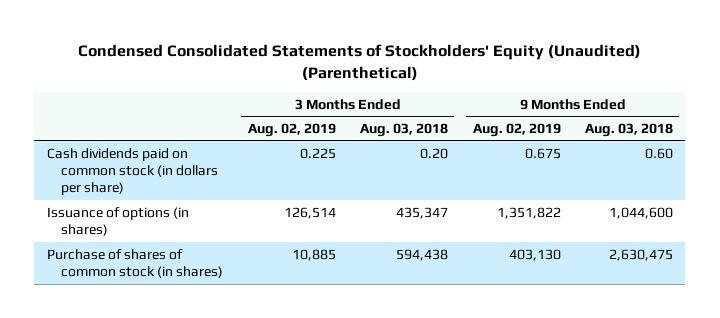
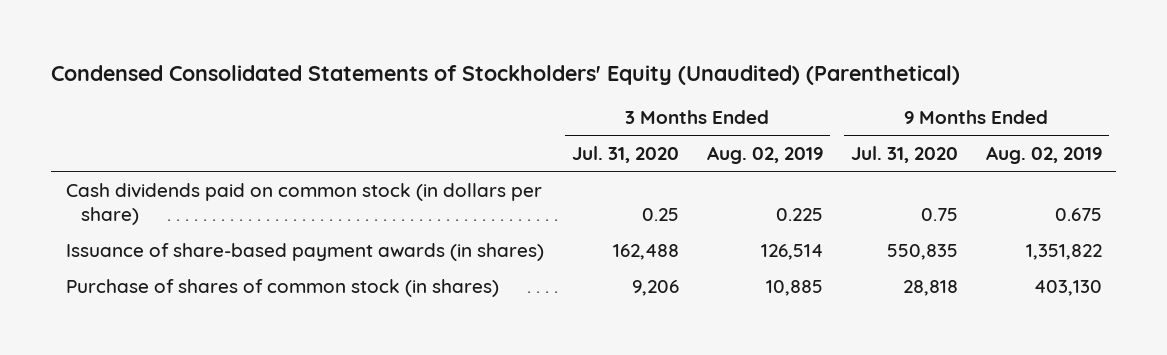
[360,122,449,137] Aug. 03, 2018 -> none
[585,122,674,137] Aug. 03, 2018 -> none
none -> [571,146,679,164] Jul. 31, 2020
none -> [850,146,958,164] Jul. 31, 2020
[46,206,189,237] Issuance of options (in shares) -> [65,242,544,261] Issuance of share-based payment awards (in shares)

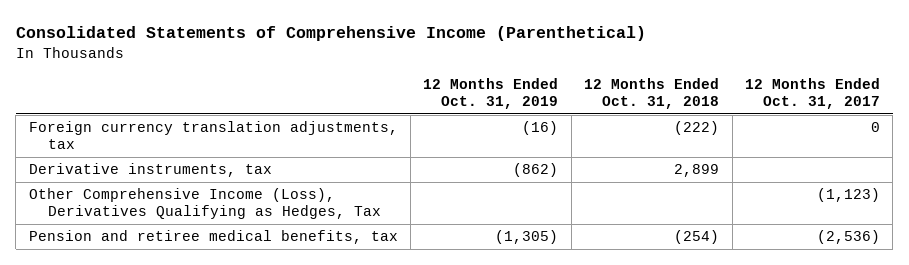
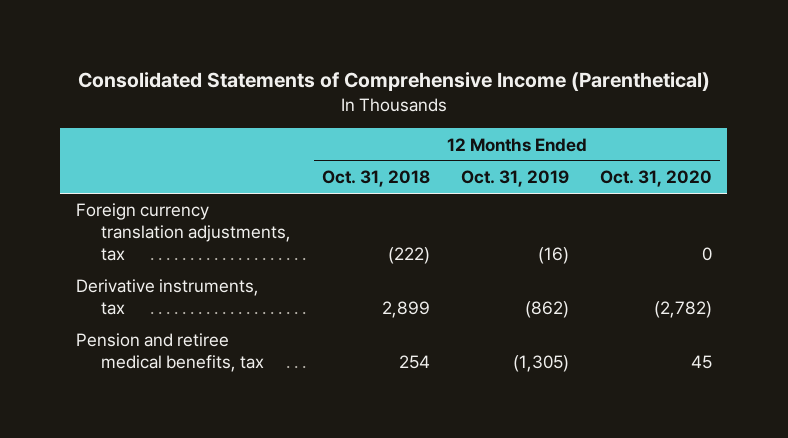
[744,78,880,110] 12 Months Ended Oct. 31, 2017 -> none
none -> [599,170,712,188] Oct. 31, 2020
[28,188,381,220] Other Comprehensive Income (Loss), Derivatives Qualifying as Hedges, Tax -> none
[674,230,720,245] (254) -> [398,355,430,370] 254

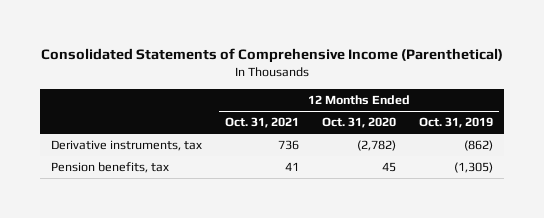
[321,170,430,188] Oct. 31, 2018 -> none
none -> [225,117,300,129] Oct. 31, 2021
[75,203,291,262] Foreign currency translation adjustments, tax -> none
[75,333,264,373] Pension and retiree medical benefits, tax -> [51,162,170,174] Pension benefits, tax

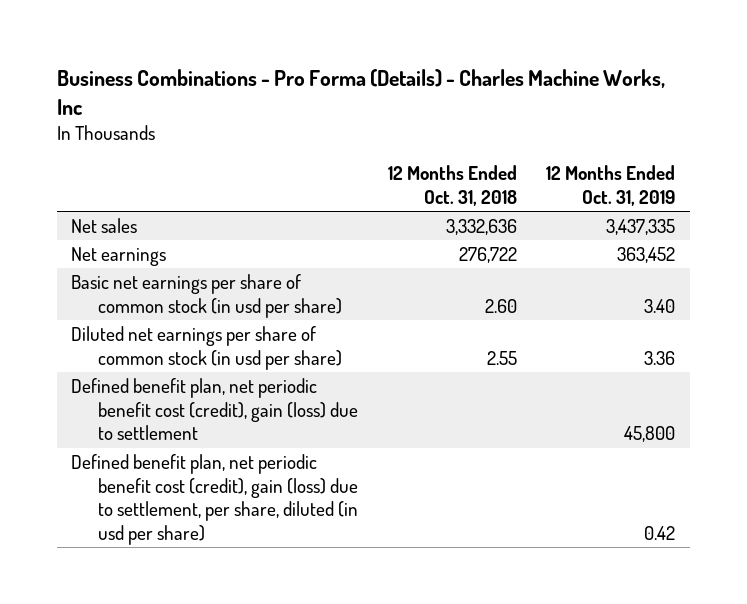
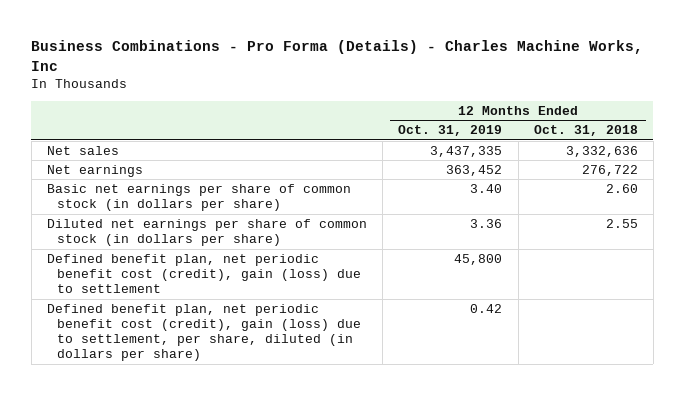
[71,274,343,318] Basic net earnings per share of common stock (in usd per share) -> [46,183,351,212] Basic net earnings per share of common stock (in dollars per share)
[71,326,343,370] Diluted net earnings per share of common stock (in usd per share) -> [46,218,367,247] Diluted net earnings per share of common stock (in dollars per share)
[71,454,359,546] Defined benefit plan, net periodic benefit cost (credit), gain (loss) due to settlement, per share, diluted (in usd per share) -> [46,303,361,362] Defined benefit plan, net periodic benefit cost (credit), gain (loss) due to settlement, per share, diluted (in dollars per share)

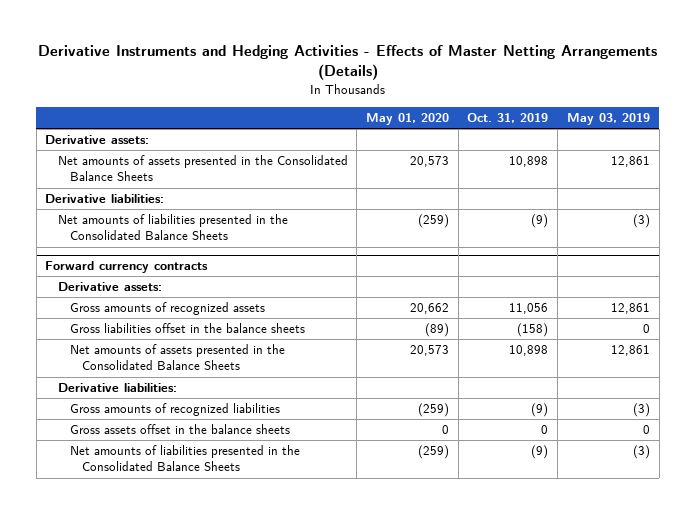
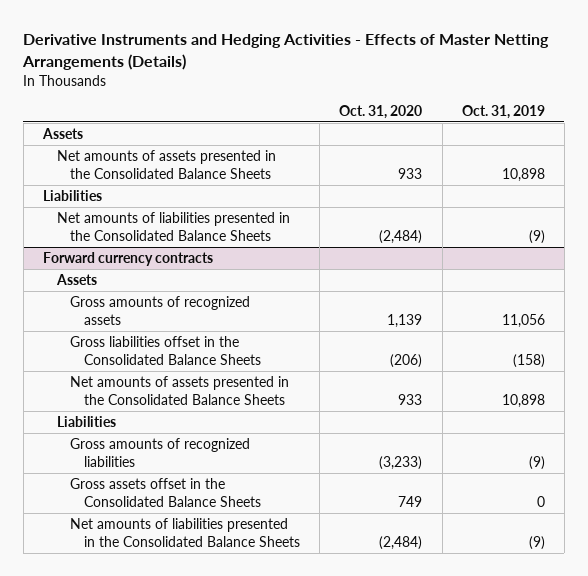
[365,112,449,125] May 01, 2020 -> none
[566,112,650,125] May 03, 2019 -> none
none -> [339,105,423,120] Oct. 31, 2020
[45,135,150,145] Derivative assets: -> [41,127,83,139] Assets
[45,194,165,204] Derivative liabilities: -> [42,189,102,201] Liabilities
[57,282,162,292] Derivative assets: -> [55,273,97,285] Assets
[69,323,305,334] Gross liabilities offset in the balance sheets -> [70,335,262,366] Gross liabilities offset in the Consolidated Balance Sheets
[57,383,177,393] Derivative liabilities: -> [56,415,116,427] Liabilities
[69,424,290,435] Gross assets offset in the balance sheets -> [70,477,262,508] Gross assets offset in the Consolidated Balance Sheets

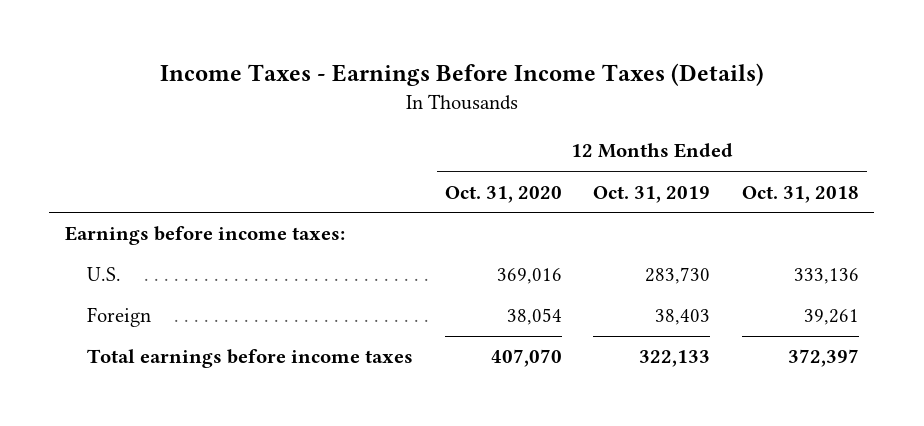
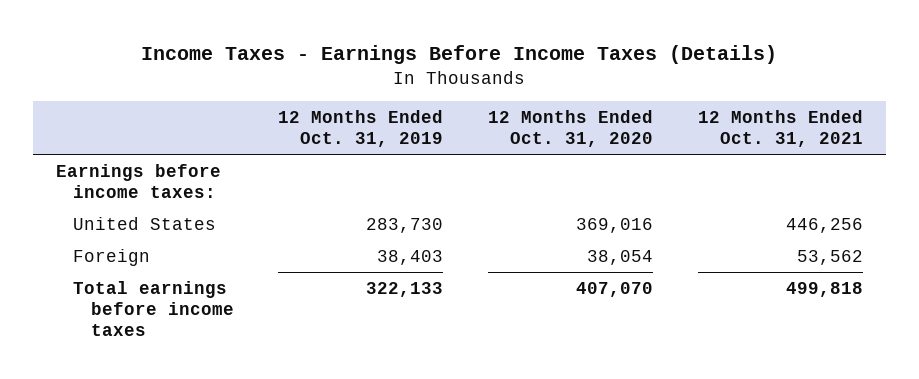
[741,185,859,203] Oct. 31, 2018 -> none
none -> [698,110,864,147] 12 Months Ended Oct. 31, 2021
[87,267,122,282] U.S. -> [73,216,217,230] United States

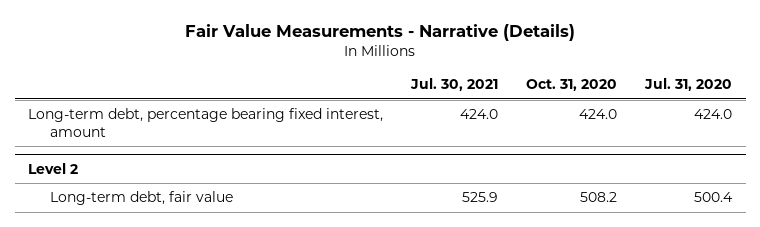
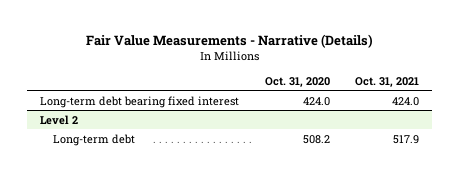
[410,78,499,92] Jul. 30, 2021 -> none
[643,78,732,92] Jul. 31, 2020 -> none
none -> [355,76,420,87] Oct. 31, 2021
[28,108,384,138] Long-term debt, percentage bearing fixed interest, amount -> [40,95,240,108] Long-term debt bearing fixed interest
[50,191,234,206] Long-term debt, fair value -> [53,133,136,146] Long-term debt

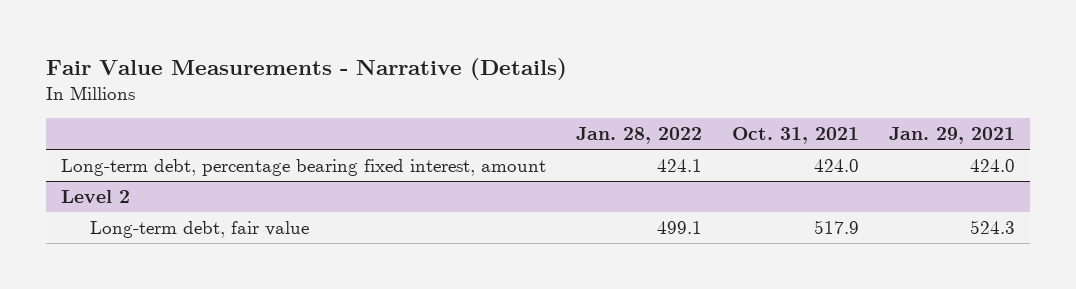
[264,76,330,87] Oct. 31, 2020 -> none
none -> [575,127,702,145] Jan. 28, 2022
none -> [889,127,1016,145] Jan. 29, 2021
[40,95,240,108] Long-term debt bearing fixed interest -> [60,158,546,176] Long-term debt, percentage bearing fixed interest, amount
[53,133,136,146] Long-term debt -> [89,220,309,238] Long-term debt, fair value

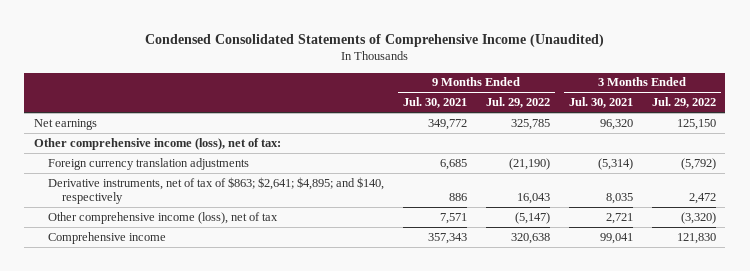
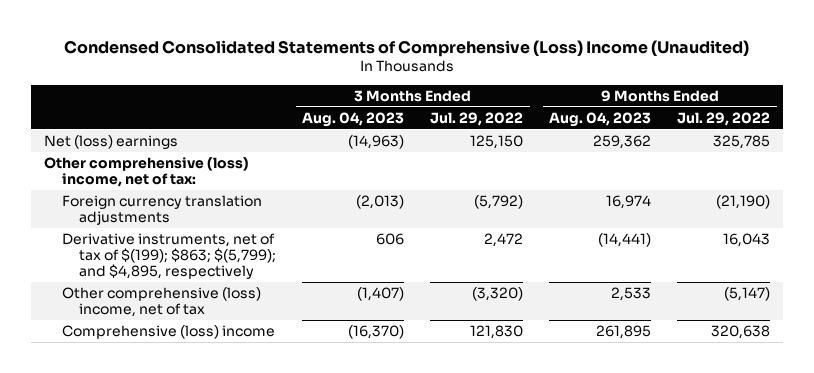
[144,33,604,47] Condensed Consolidated Statements of Comprehensive Income (Unaudited) -> [63,39,749,57] Condensed Consolidated Statements of Comprehensive (Loss) Income (Unaudited)
[402,97,467,109] Jul. 30, 2021 -> none
[568,97,633,109] Jul. 30, 2021 -> none
none -> [302,111,405,127] Aug. 04, 2023
none -> [549,111,652,127] Aug. 04, 2023
[33,118,97,130] Net earnings -> [43,134,178,149] Net (loss) earnings
[33,137,281,150] Other comprehensive income (loss), net of tax: -> [43,156,249,187] Other comprehensive (loss) income, net of tax:
[47,176,384,205] Derivative instruments, net of tax of $863; $2,641; $4,895; and $140, respectively -> [61,232,277,279] Derivative instruments, net of tax of $(199); $863; $(5,799); and $4,895, respectively
[47,211,278,224] Other comprehensive income (loss), net of tax -> [61,286,261,317] Other comprehensive (loss) income, net of tax
[47,231,166,244] Comprehensive income -> [61,324,275,339] Comprehensive (loss) income

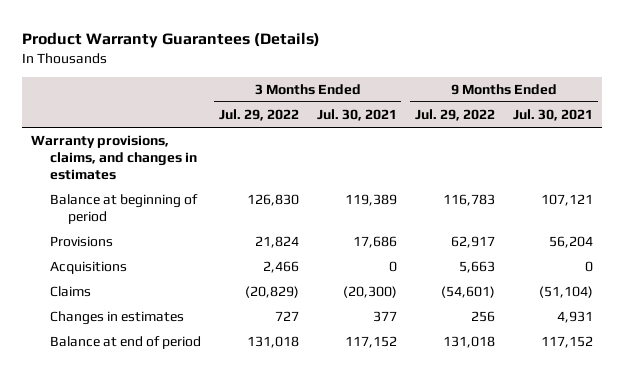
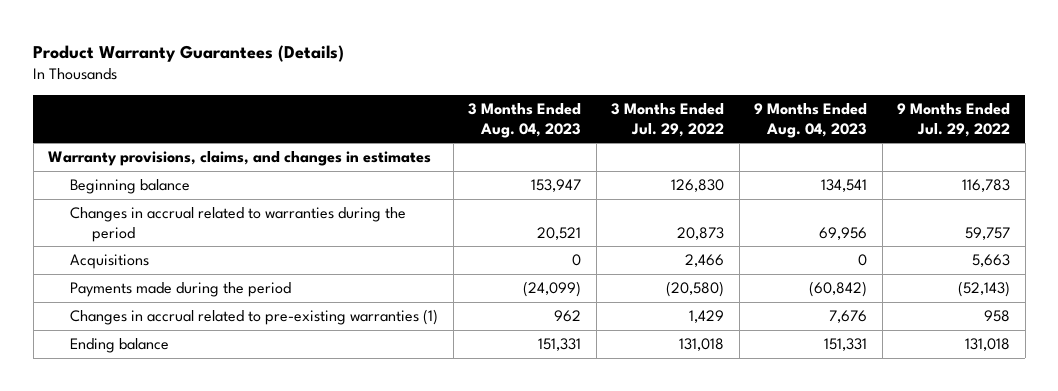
[316,109,397,122] Jul. 30, 2021 -> none
[513,109,594,122] Jul. 30, 2021 -> none
none -> [468,103,582,138] 3 Months Ended Aug. 04, 2023
none -> [754,103,868,138] 9 Months Ended Aug. 04, 2023
[49,236,113,248] Provisions -> none
[49,194,198,225] Balance at beginning of period -> [70,179,191,195] Beginning balance
none -> [70,207,407,242] Changes in accrual related to warranties during the period
[49,286,91,298] Claims -> none
none -> [70,282,292,298] Payments made during the period
[49,311,184,326] Changes in estimates -> [70,309,439,326] Changes in accrual related to pre-existing warranties (1)
[274,311,299,322] 727 -> [689,310,725,324] 1,429
[470,311,495,323] 256 -> [984,310,1011,323] 958
[49,336,201,350] Balance at end of period -> [70,338,170,354] Ending balance

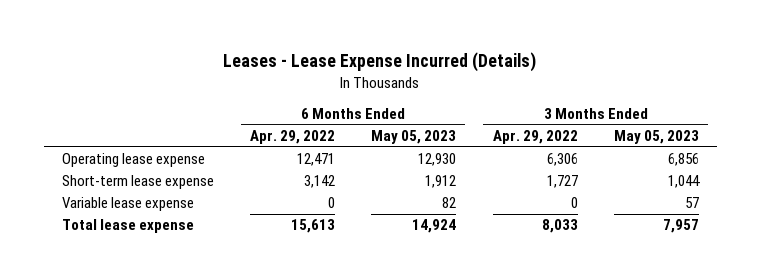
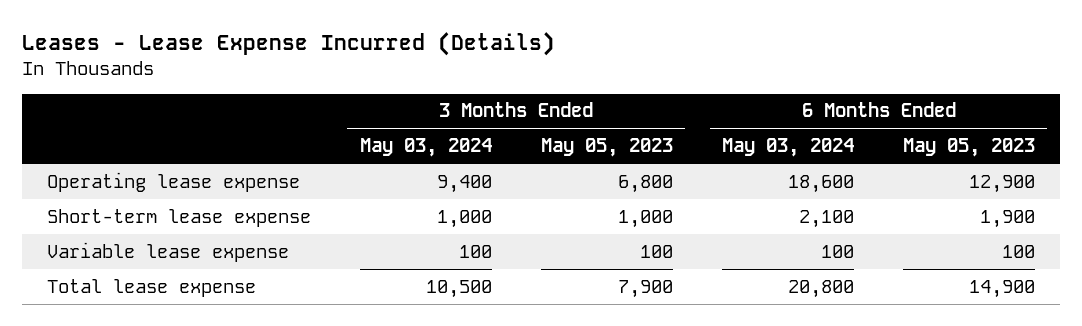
[250,130,336,145] Apr. 29, 2022 -> none
[492,130,578,145] Apr. 29, 2022 -> none
none -> [359,138,492,158] May 03, 2024
none -> [722,138,855,158] May 03, 2024
[418,153,457,167] 12,930 -> [969,174,1036,193] 12,900
[667,153,699,167] 6,856 -> [617,174,673,193] 6,800
[425,175,457,189] 1,912 -> [980,209,1036,228] 1,900
[667,175,700,189] 1,044 -> [617,209,673,228] 1,000
[442,197,457,209] 82 -> [1002,244,1036,258] 100
[684,197,699,209] 57 -> [639,244,673,258] 100
[412,219,457,234] 14,924 -> [969,279,1036,298] 14,900
[662,219,699,234] 7,957 -> [617,279,673,298] 7,900

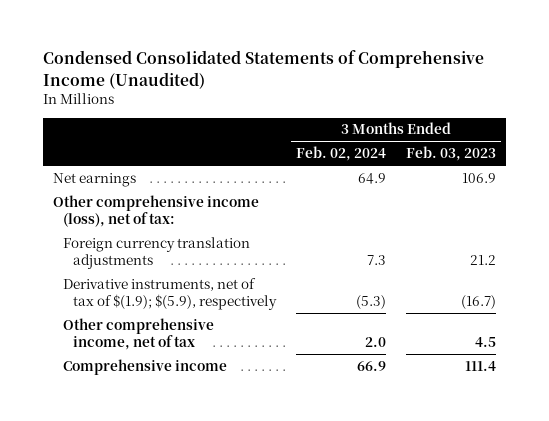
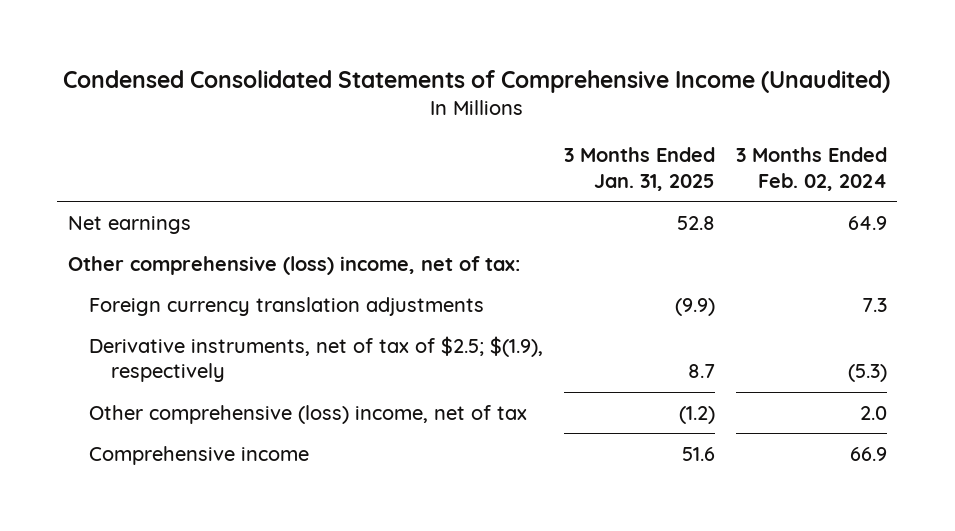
[405,146,496,162] Feb. 03, 2023 -> none
none -> [564,147,716,191] 3 Months Ended Jan. 31, 2025
[53,194,260,228] Other comprehensive income (loss), net of tax: -> [67,255,520,275] Other comprehensive (loss) income, net of tax:
[63,277,278,311] Derivative instruments, net of tax of $(1.9); $(5.9), respectively -> [89,335,544,383] Derivative instruments, net of tax of $2.5; $(1.9), respectively
[63,317,215,351] Other comprehensive income, net of tax -> [89,404,528,424] Other comprehensive (loss) income, net of tax

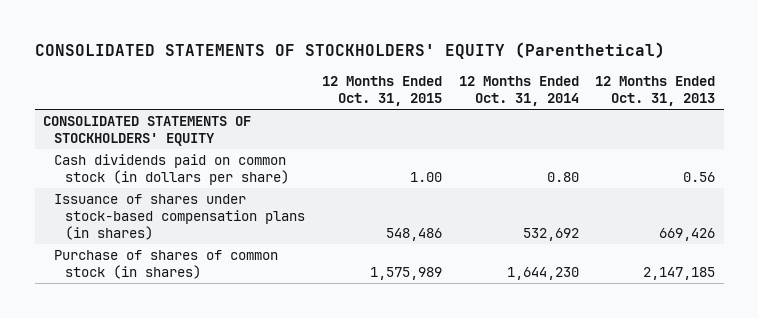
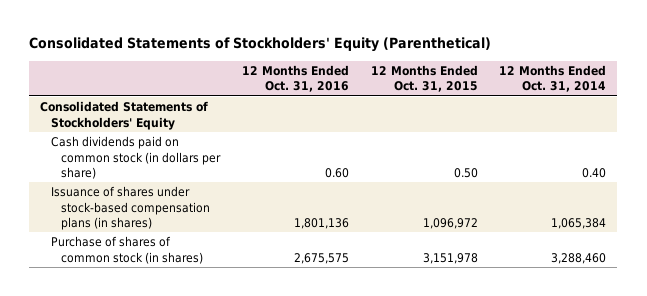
[34,42,665,60] CONSOLIDATED STATEMENTS OF STOCKHOLDERS' EQUITY (Parenthetical) -> [29,37,492,53] Consolidated Statements of Stockholders' Equity (Parenthetical)
[595,75,716,106] 12 Months Ended Oct. 31, 2013 -> none
none -> [242,65,350,93] 12 Months Ended Oct. 31, 2016
[43,116,252,147] CONSOLIDATED STATEMENTS OF STOCKHOLDERS' EQUITY -> [40,101,209,130] Consolidated Statements of Stockholders' Equity
[409,172,442,183] 1.00 -> [453,167,478,178] 0.50
[546,172,579,183] 0.80 -> [582,167,607,178] 0.40
[385,228,442,242] 548,486 -> [422,217,478,229] 1,096,972
[522,228,579,242] 532,692 -> [551,217,607,229] 1,065,384
[369,267,442,281] 1,575,989 -> [422,252,478,264] 3,151,978
[506,267,579,281] 1,644,230 -> [551,252,607,264] 3,288,460

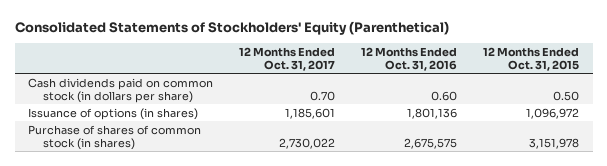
[499,65,607,93] 12 Months Ended Oct. 31, 2014 -> none
none -> [238,46,335,71] 12 Months Ended Oct. 31, 2017
[40,101,209,130] Consolidated Statements of Stockholders' Equity -> none
[50,186,211,230] Issuance of shares under stock-based compensation plans (in shares) -> [27,107,198,120] Issuance of options (in shares)

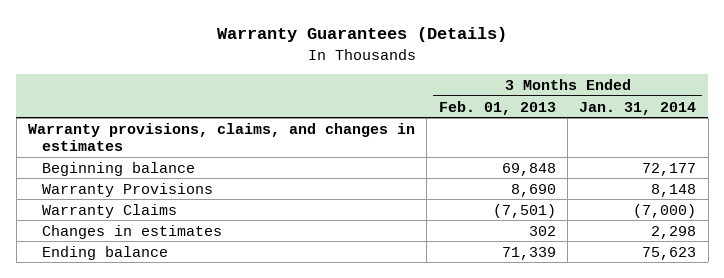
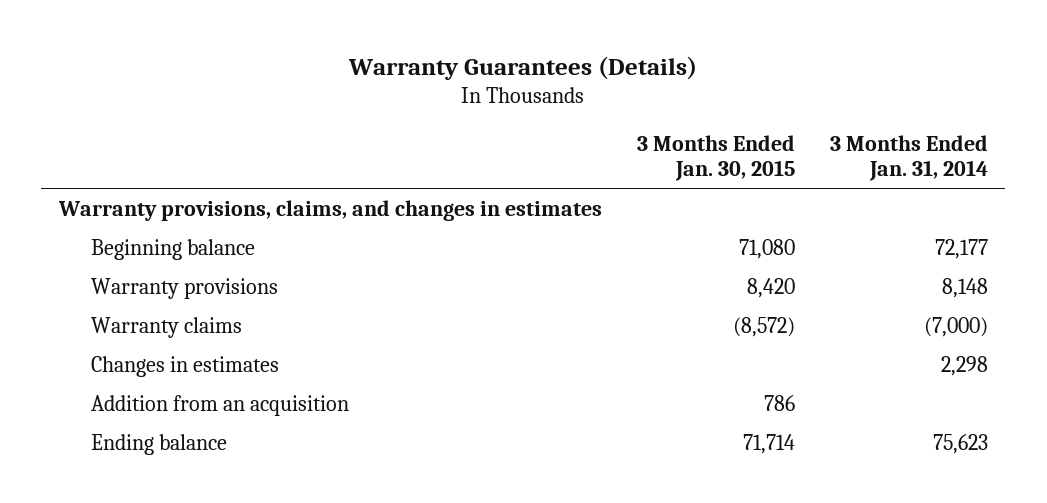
[438,100,556,115] Feb. 01, 2013 -> none
none -> [636,135,795,182] 3 Months Ended Jan. 30, 2015
[42,182,214,197] Warranty Provisions -> [90,277,278,299] Warranty provisions
[42,203,178,218] Warranty Claims -> [90,316,242,338] Warranty claims
none -> [90,394,349,416] Addition from an acquisition

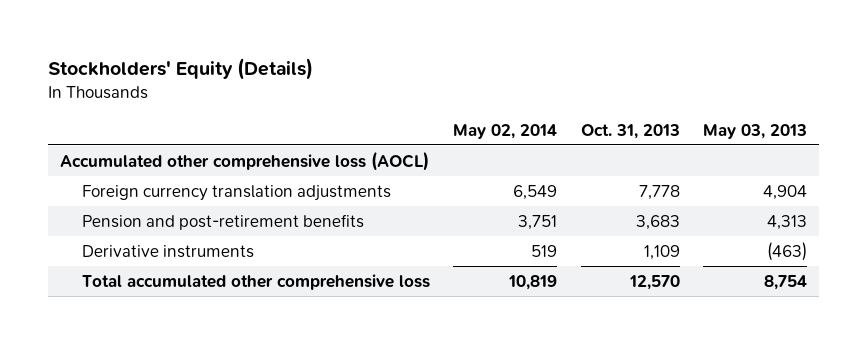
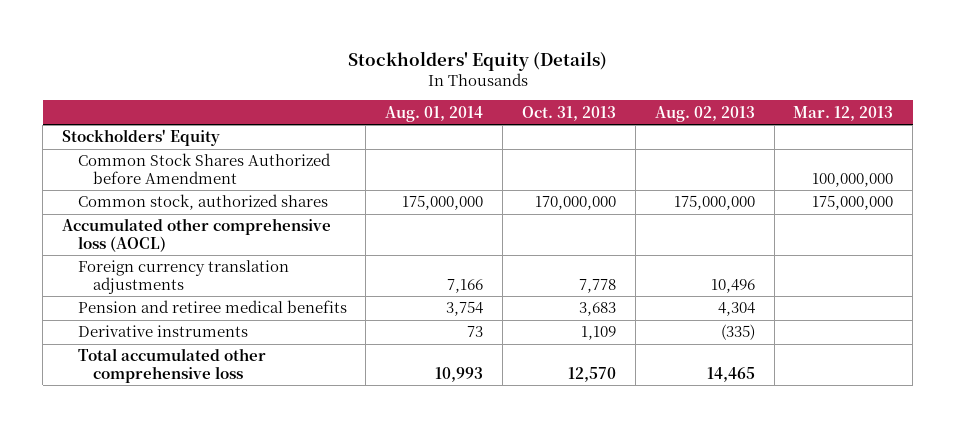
[453,123,558,139] May 02, 2014 -> none
[702,123,807,139] May 03, 2013 -> none
none -> [385,105,484,122] Aug. 01, 2014
none -> [654,105,755,122] Aug. 02, 2013
none -> [793,105,894,121] Mar. 12, 2013
none -> [62,129,221,147] Stockholders' Equity
none -> [77,153,331,184] Common Stock Shares Authorized before Amendment
none -> [77,194,328,211] Common stock, authorized shares
[82,213,365,230] Pension and post-retirement benefits -> [77,300,347,314] Pension and retiree medical benefits

